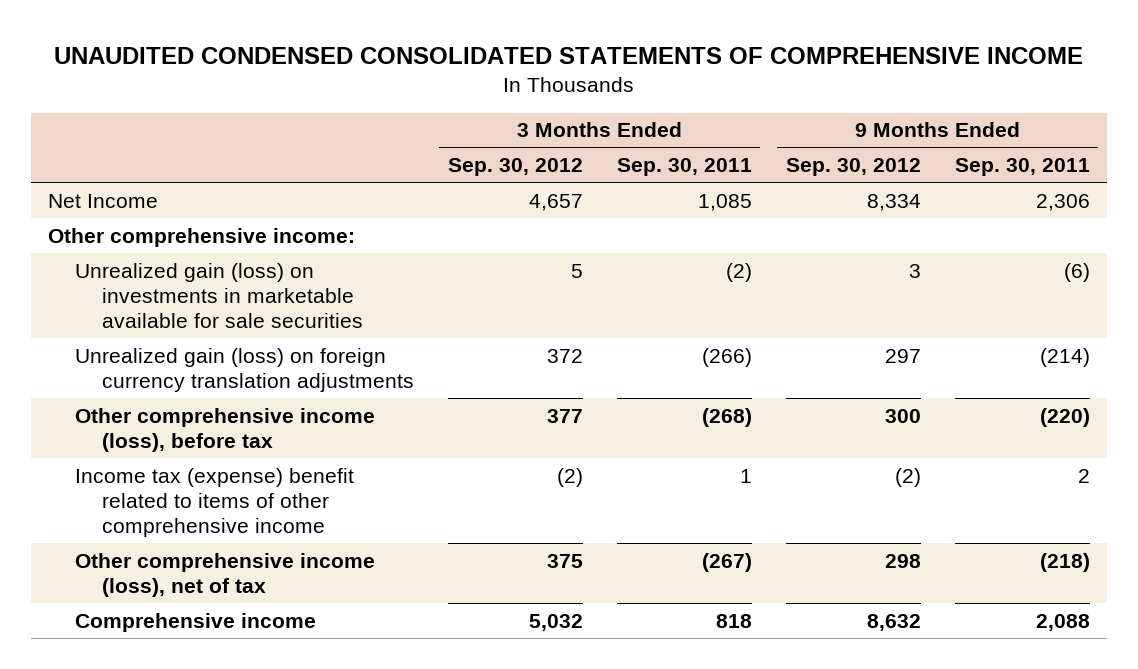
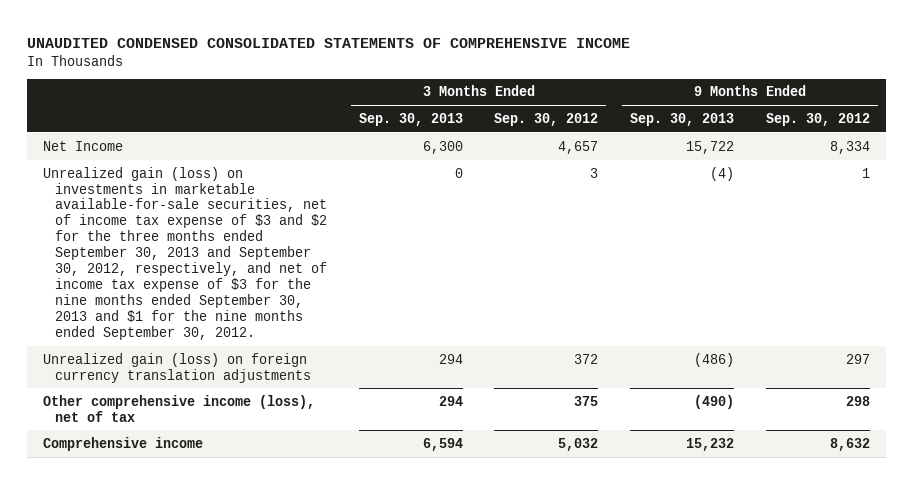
[616,158,752,177] Sep. 30, 2011 -> none
[954,158,1090,177] Sep. 30, 2011 -> none
none -> [358,112,463,126] Sep. 30, 2013
none -> [630,112,735,126] Sep. 30, 2013
[48,227,356,247] Other comprehensive income: -> none
[74,262,363,329] Unrealized gain (loss) on investments in marketable available for sale securities -> [42,166,328,340] Unrealized gain (loss) on investments in marketable available-for-sale securities, net of income tax expense of $3 and $2 for the three months ended September 30, 2013 and September 30, 2012, respectively, and net of income tax expense of $3 for the nine months ended September 30, 2013 and $1 for the nine months ended September 30, 2012.
[570,263,583,278] 5 -> [590,167,599,178] 3
[908,263,921,278] 3 -> [861,167,870,178] 1
[74,407,375,452] Other comprehensive income (loss), before tax -> none
[74,467,354,538] Income tax (expense) benefit related to items of other comprehensive income -> none

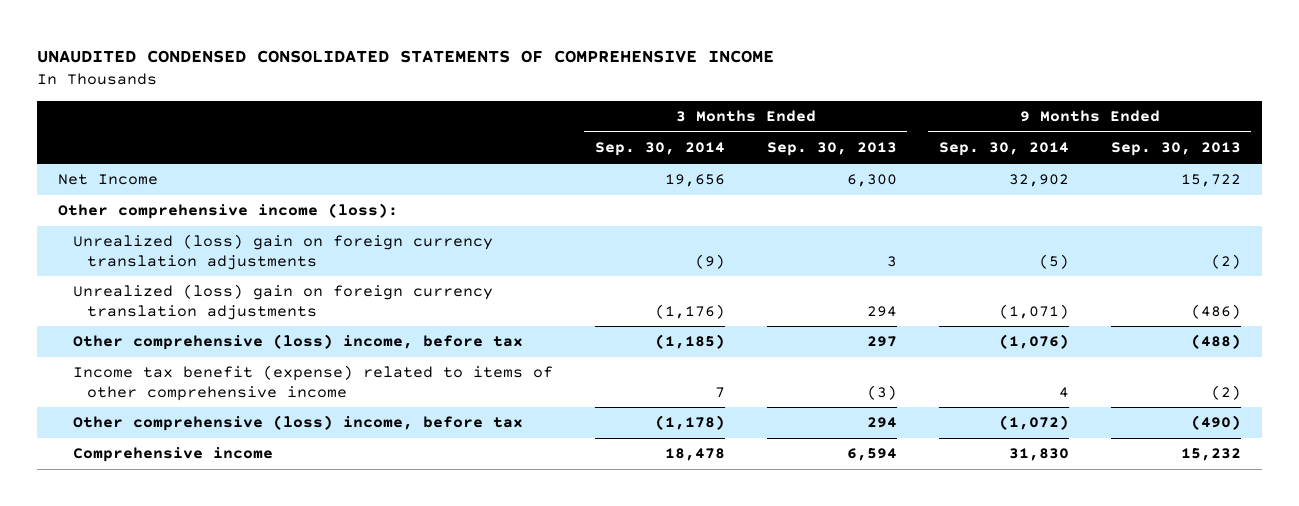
[494,112,599,126] Sep. 30, 2012 -> none
[765,112,870,126] Sep. 30, 2012 -> none
none -> [594,142,725,157] Sep. 30, 2014
none -> [938,142,1069,157] Sep. 30, 2014
[42,166,328,340] Unrealized gain (loss) on investments in marketable available-for-sale securities, net of income tax expense of $3 and $2 for the three months ended September 30, 2013 and September 30, 2012, respectively, and net of income tax expense of $3 for the nine months ended September 30, 2013 and $1 for the nine months ended September 30, 2012. -> none
none -> [57,203,398,220] Other comprehensive income (loss):
none -> [72,234,493,270] Unrealized (loss) gain on foreign currency translation adjustments
[42,352,312,383] Unrealized gain (loss) on foreign currency translation adjustments -> [72,284,493,320] Unrealized (loss) gain on foreign currency translation adjustments
none -> [72,334,523,351] Other comprehensive (loss) income, before tax
none -> [72,365,553,401] Income tax benefit (expense) related to items of other comprehensive income
[42,394,315,422] Other comprehensive income (loss), net of tax -> [72,415,523,432] Other comprehensive (loss) income, before tax

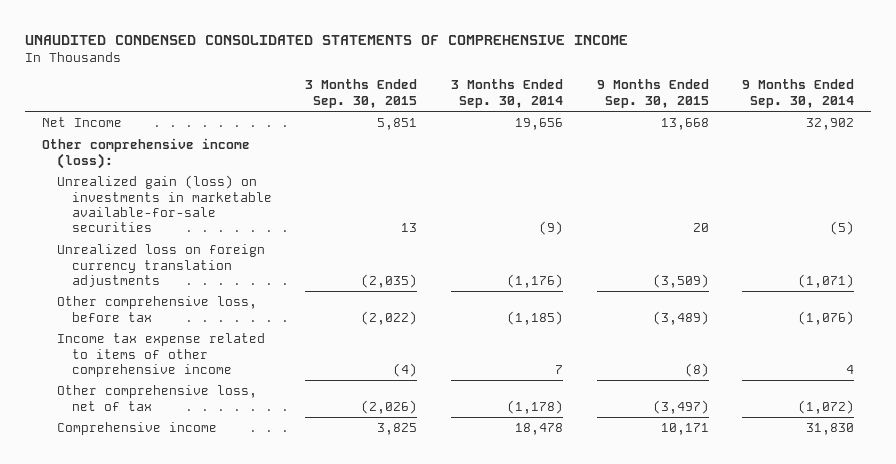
[766,142,897,157] Sep. 30, 2013 -> none
[1110,142,1241,157] Sep. 30, 2013 -> none
none -> [305,79,418,108] 3 Months Ended Sep. 30, 2015
none -> [596,79,709,108] 9 Months Ended Sep. 30, 2015
[72,234,493,270] Unrealized (loss) gain on foreign currency translation adjustments -> [56,175,272,233] Unrealized gain (loss) on investments in marketable available-for-sale securities
[72,284,493,320] Unrealized (loss) gain on foreign currency translation adjustments -> [56,244,265,287] Unrealized loss on foreign currency translation adjustments
[72,334,523,351] Other comprehensive (loss) income, before tax -> [56,296,257,322] Other comprehensive loss, before tax
[72,365,553,401] Income tax benefit (expense) related to items of other comprehensive income -> [56,333,265,377] Income tax expense related to items of other comprehensive income
[72,415,523,432] Other comprehensive (loss) income, before tax -> [56,385,257,411] Other comprehensive loss, net of tax

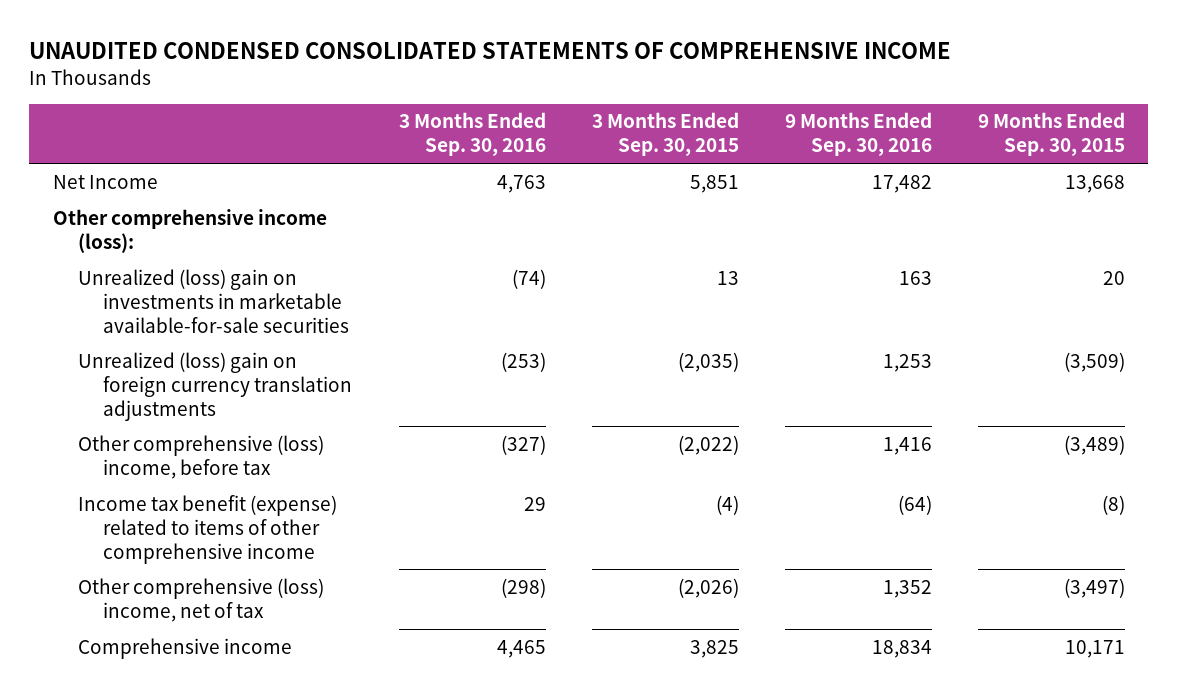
[451,79,564,108] 3 Months Ended Sep. 30, 2014 -> none
[742,79,855,108] 9 Months Ended Sep. 30, 2014 -> none
none -> [398,112,546,157] 3 Months Ended Sep. 30, 2016
none -> [785,112,933,157] 9 Months Ended Sep. 30, 2016
[56,175,272,233] Unrealized gain (loss) on investments in marketable available-for-sale securities -> [77,268,350,333] Unrealized (loss) gain on investments in marketable available-for-sale securities
[56,244,265,287] Unrealized loss on foreign currency translation adjustments -> [77,351,353,421] Unrealized (loss) gain on foreign currency translation adjustments
[56,296,257,322] Other comprehensive loss, before tax -> [77,434,324,479] Other comprehensive (loss) income, before tax
[56,333,265,377] Income tax expense related to items of other comprehensive income -> [77,494,337,564] Income tax benefit (expense) related to items of other comprehensive income
[56,385,257,411] Other comprehensive loss, net of tax -> [77,577,324,622] Other comprehensive (loss) income, net of tax

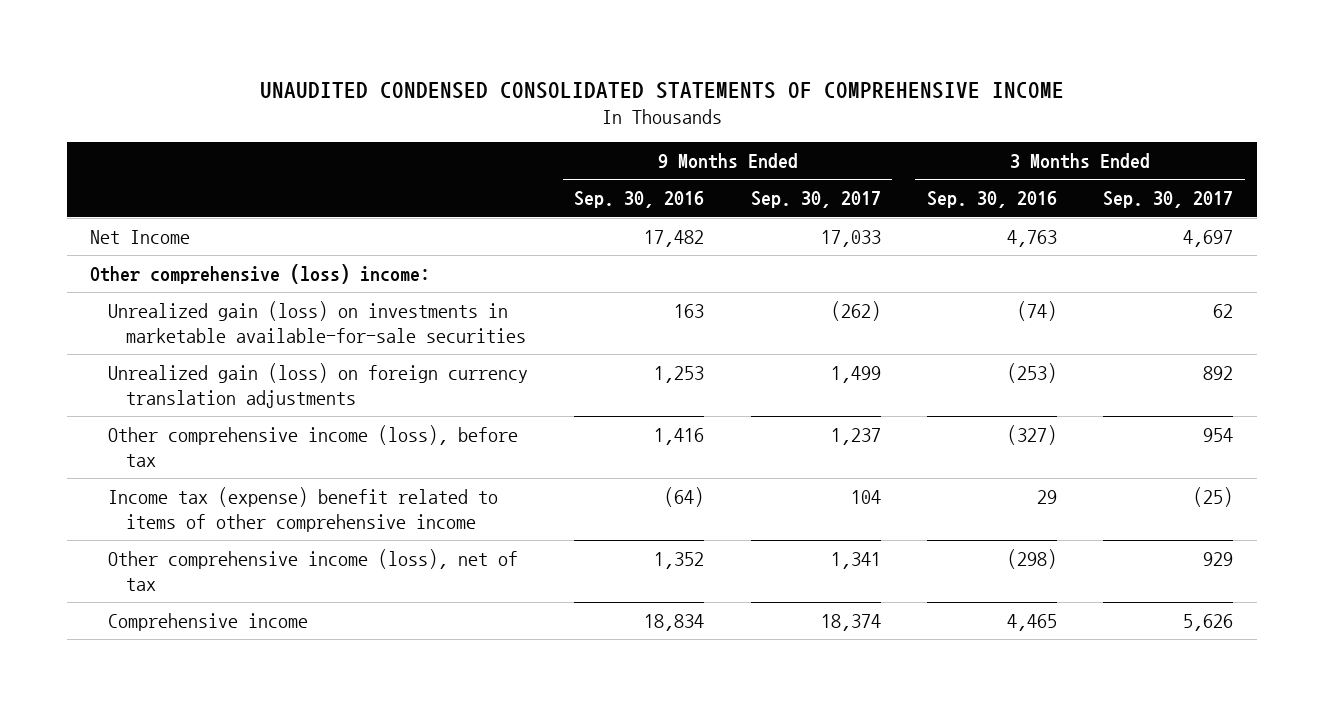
[591,112,739,157] 3 Months Ended Sep. 30, 2015 -> none
[978,112,1126,157] 9 Months Ended Sep. 30, 2015 -> none
none -> [750,191,881,209] Sep. 30, 2017
none -> [1103,191,1234,209] Sep. 30, 2017
[52,208,327,253] Other comprehensive income (loss): -> [89,263,430,284] Other comprehensive (loss) income:
[77,268,350,333] Unrealized (loss) gain on investments in marketable available-for-sale securities -> [107,300,526,343] Unrealized gain (loss) on investments in marketable available-for-sale securities
[77,351,353,421] Unrealized (loss) gain on foreign currency translation adjustments -> [107,362,528,408] Unrealized gain (loss) on foreign currency translation adjustments
[77,434,324,479] Other comprehensive (loss) income, before tax -> [107,424,518,467] Other comprehensive income (loss), before tax
[77,494,337,564] Income tax benefit (expense) related to items of other comprehensive income -> [107,486,498,532] Income tax (expense) benefit related to items of other comprehensive income
[77,577,324,622] Other comprehensive (loss) income, net of tax -> [107,548,518,591] Other comprehensive income (loss), net of tax

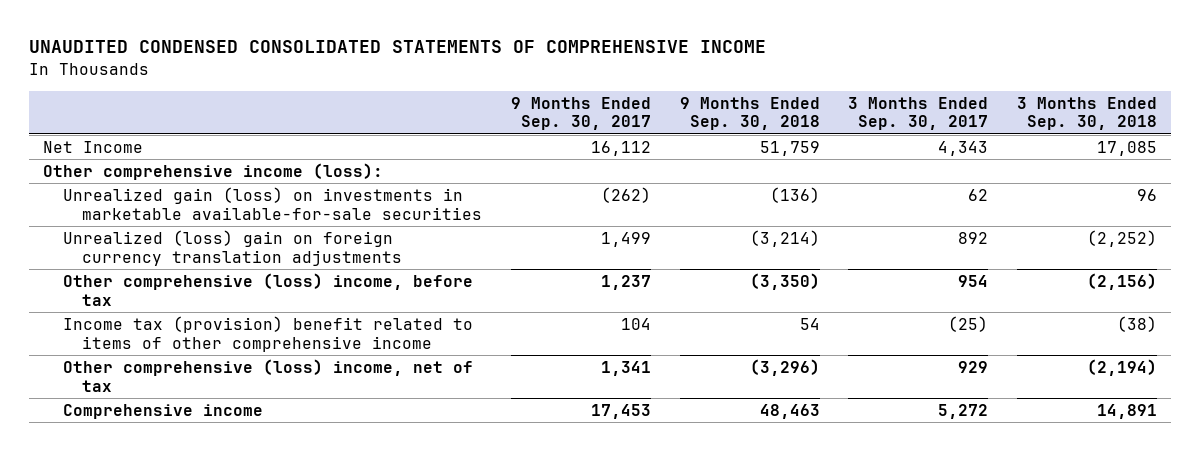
[574,191,705,209] Sep. 30, 2016 -> none
[927,191,1058,209] Sep. 30, 2016 -> none
none -> [679,96,820,131] 9 Months Ended Sep. 30, 2018
none -> [1017,96,1158,131] 3 Months Ended Sep. 30, 2018
[820,229,881,247] 17,033 -> [591,141,652,157] 16,112
[1183,229,1234,247] 4,697 -> [938,141,989,157] 4,343
[89,263,430,284] Other comprehensive (loss) income: -> [43,163,384,181] Other comprehensive income (loss):
[107,362,528,408] Unrealized gain (loss) on foreign currency translation adjustments -> [62,230,403,266] Unrealized (loss) gain on foreign currency translation adjustments
[107,424,518,467] Other comprehensive income (loss), before tax -> [62,273,473,306] Other comprehensive (loss) income, before tax
[107,486,498,532] Income tax (expense) benefit related to items of other comprehensive income -> [62,316,473,352] Income tax (provision) benefit related to items of other comprehensive income
[107,548,518,591] Other comprehensive income (loss), net of tax -> [62,359,473,392] Other comprehensive (loss) income, net of tax
[820,613,881,631] 18,374 -> [591,404,652,420] 17,453
[1183,613,1234,631] 5,626 -> [938,404,989,420] 5,272

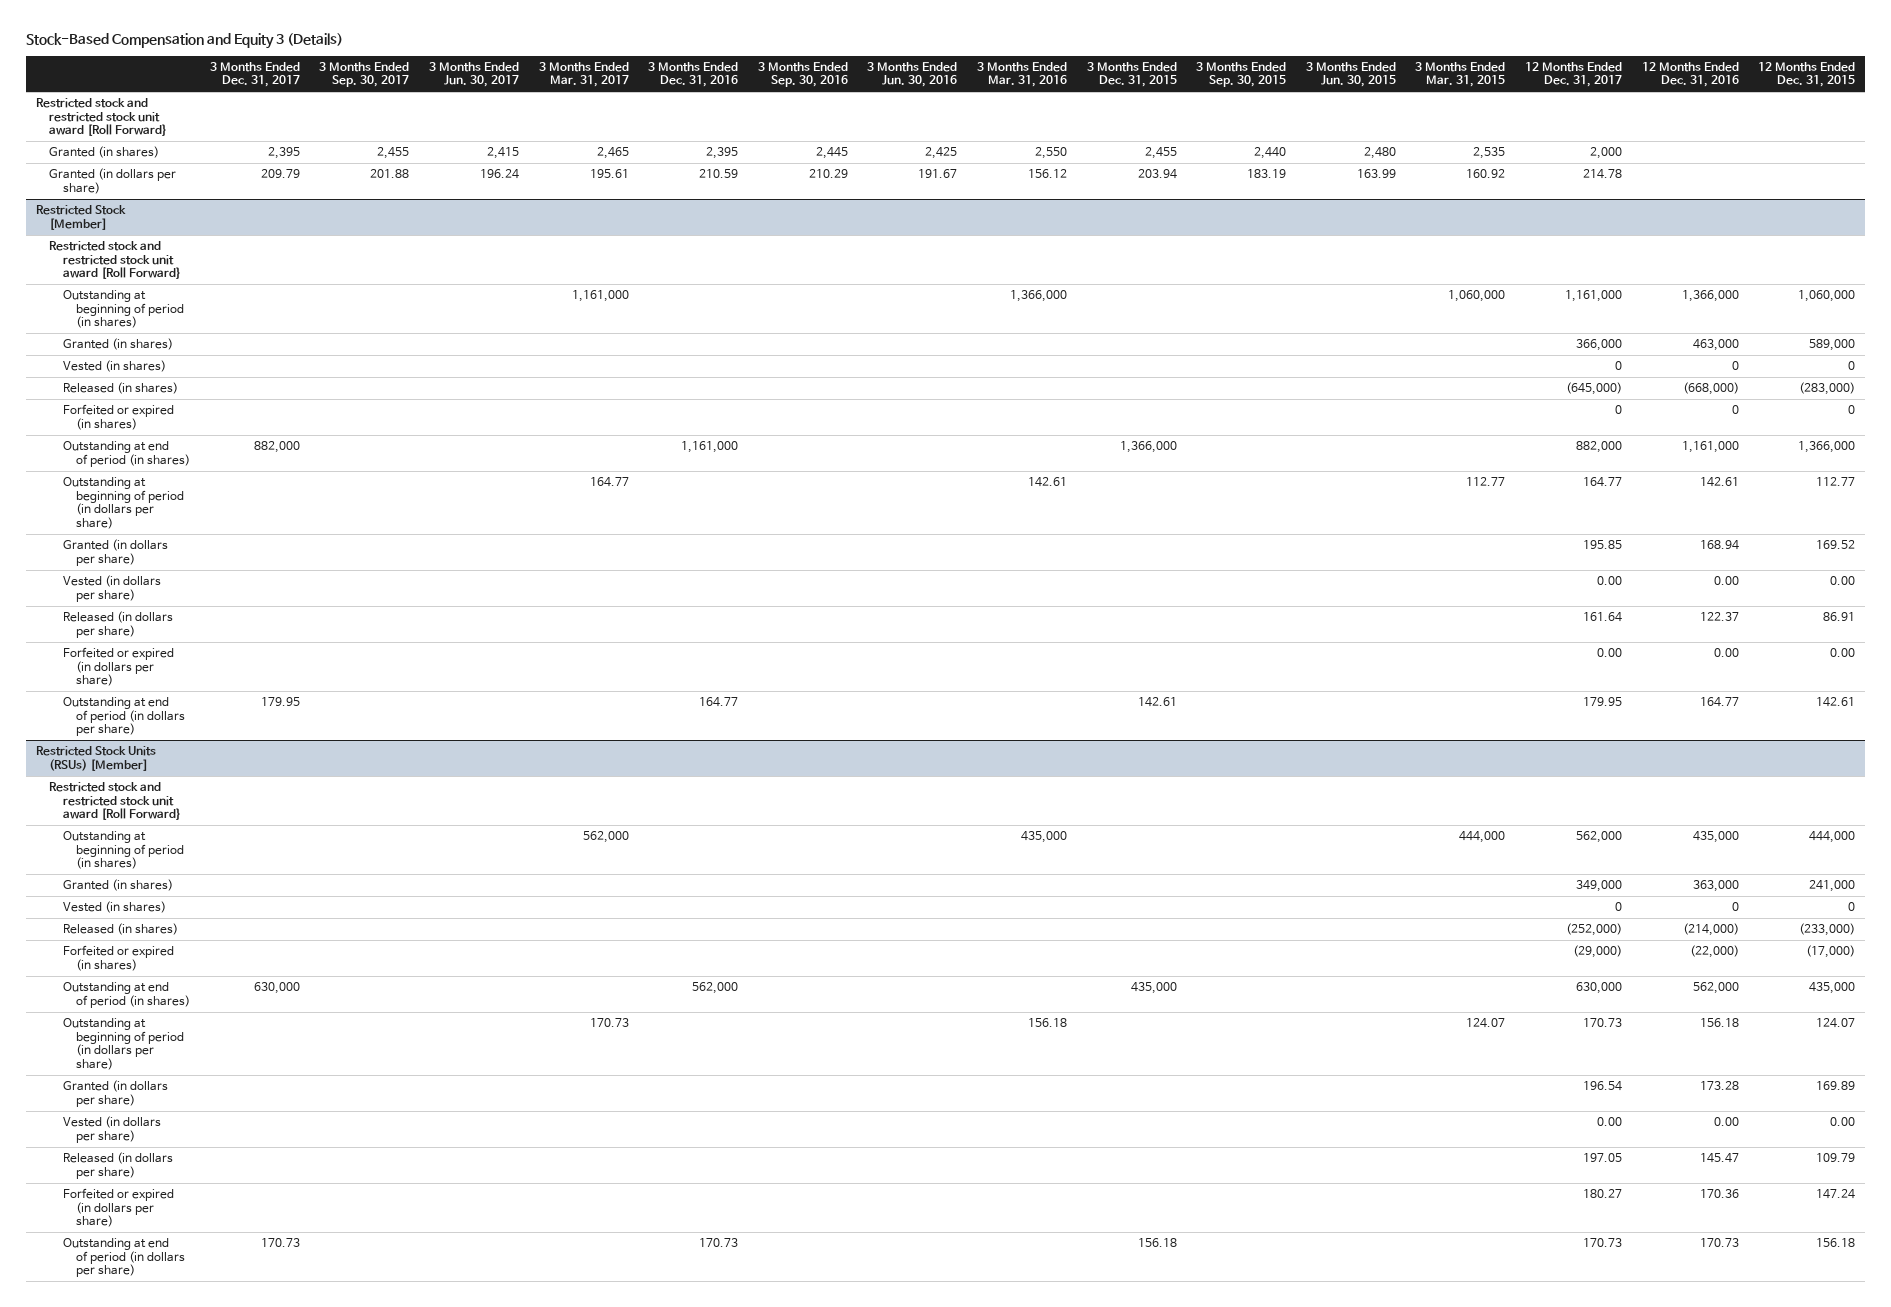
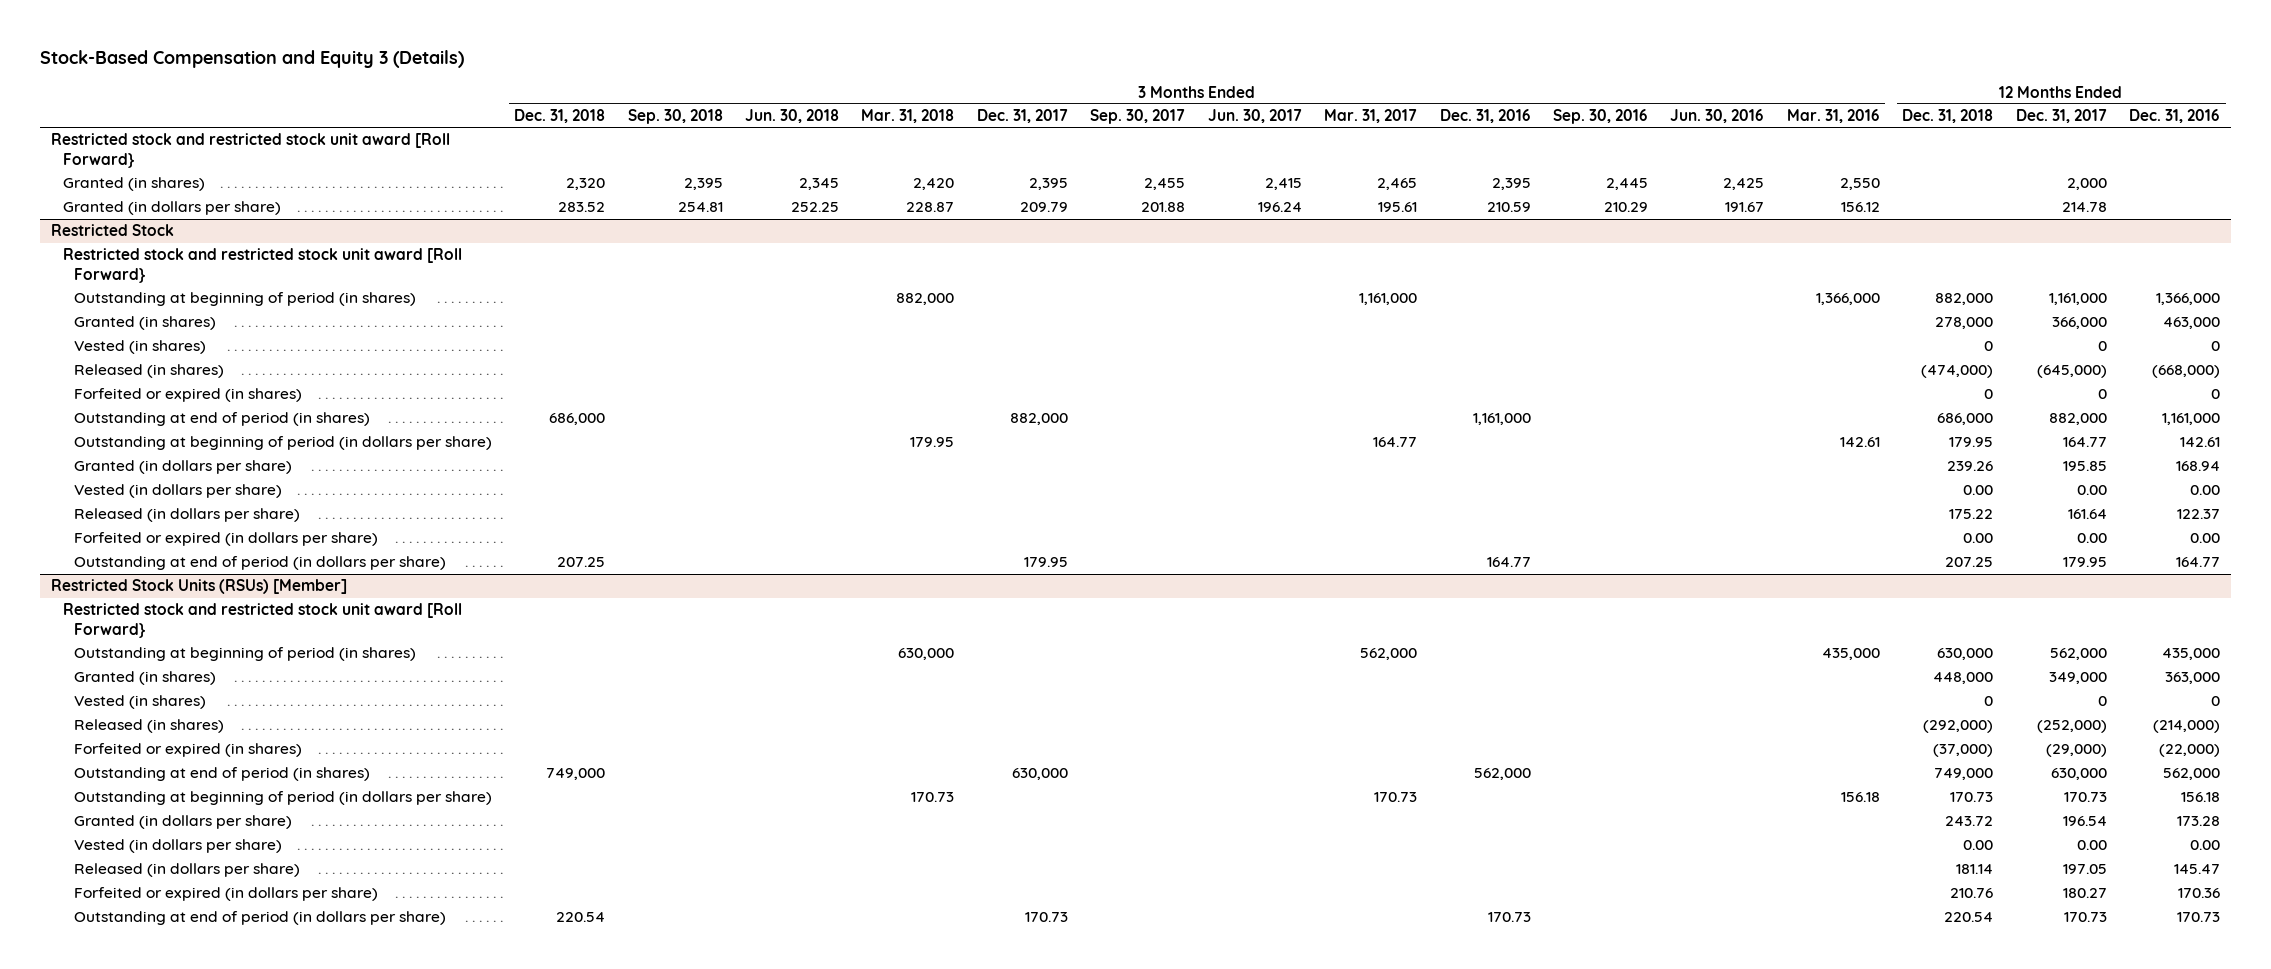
[1086,61,1177,88] 3 Months Ended Dec. 31, 2015 -> none
[1196,61,1287,88] 3 Months Ended Sep. 30, 2015 -> none
[1305,61,1396,88] 3 Months Ended Jun. 30, 2015 -> none
[1415,61,1506,88] 3 Months Ended Mar. 31, 2015 -> none
[1758,61,1856,88] 12 Months Ended Dec. 31, 2015 -> none
none -> [514,109,606,124] Dec. 31, 2018
none -> [627,109,723,125] Sep. 30, 2018
none -> [745,109,840,124] Jun. 30, 2018
none -> [861,109,955,124] Mar. 31, 2018
none -> [1902,109,1994,124] Dec. 31, 2018
[35,205,126,230] Restricted Stock [Member] -> [51,224,175,237] Restricted Stock

